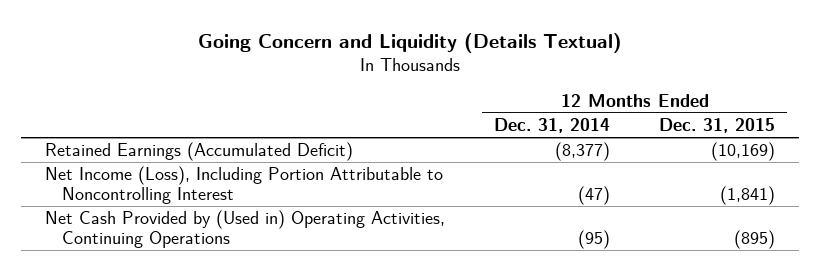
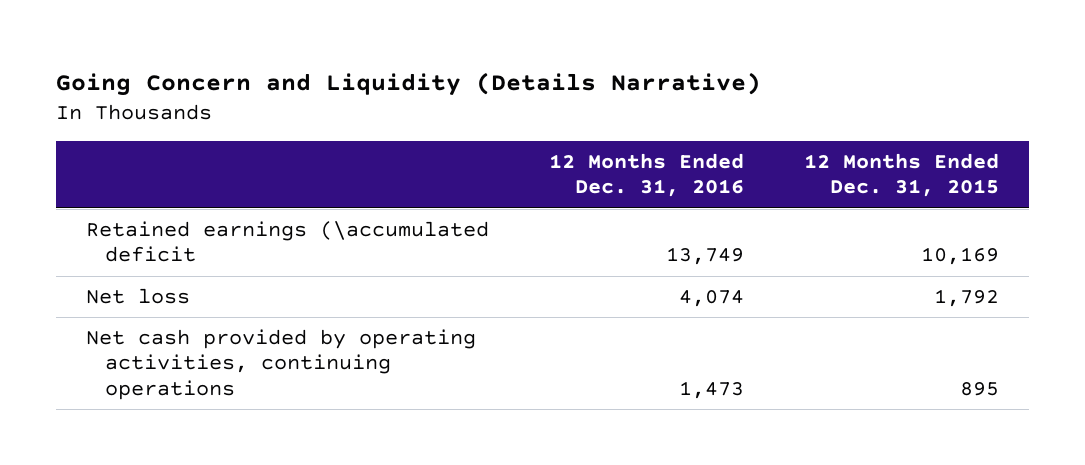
[198,32,623,53] Going Concern and Liquidity (Details Textual) -> [55,71,761,96] Going Concern and Liquidity (Details Narrative)
[494,118,611,134] Dec. 31, 2014 -> none
none -> [548,153,744,198] 12 Months Ended Dec. 31, 2016
[45,166,444,205] Net Income (Loss), Including Portion Attributable to Noncontrolling Interest -> none
[45,142,354,162] Retained Earnings (Accumulated Deficit) -> [85,221,489,263] Retained earnings (\accumulated deficit
[710,142,775,162] (10,169) -> [920,247,999,266] 10,169
none -> [85,288,190,305] Net loss
[45,210,446,249] Net Cash Provided by (Used in) Operating Activities, Continuing Operations -> [85,329,476,400] Net cash provided by operating activities, continuing operations
[733,230,775,250] (895) -> [959,381,999,396] 895

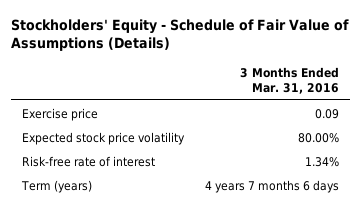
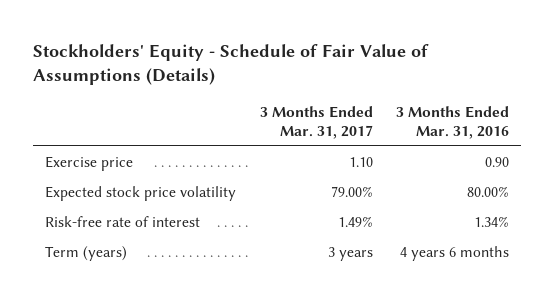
none -> [259,105,373,139] 3 Months Ended Mar. 31, 2017
[315,108,340,119] 0.09 -> [485,156,510,167] 0.90
[205,179,340,193] 4 years 7 months 6 days -> [400,245,510,261] 4 years 6 months

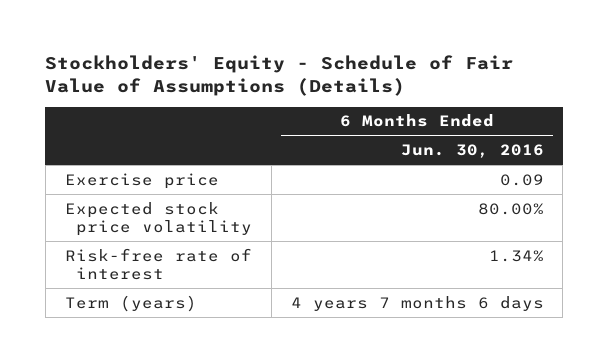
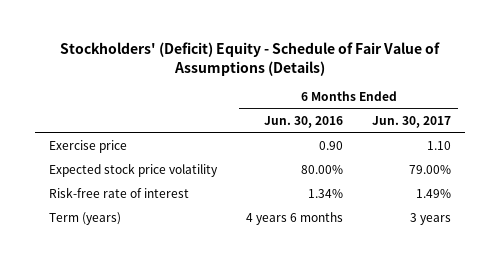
[45,54,514,96] Stockholders' Equity - Schedule of Fair Value of Assumptions (Details) -> [60,41,441,76] Stockholders' (Deficit) Equity - Schedule of Fair Value of Assumptions (Details)
none -> [371,116,451,129] Jun. 30, 2017
[499,173,544,186] 0.09 -> [319,141,344,151] 0.90
[290,295,544,311] 4 years 7 months 6 days -> [246,212,344,226] 4 years 6 months

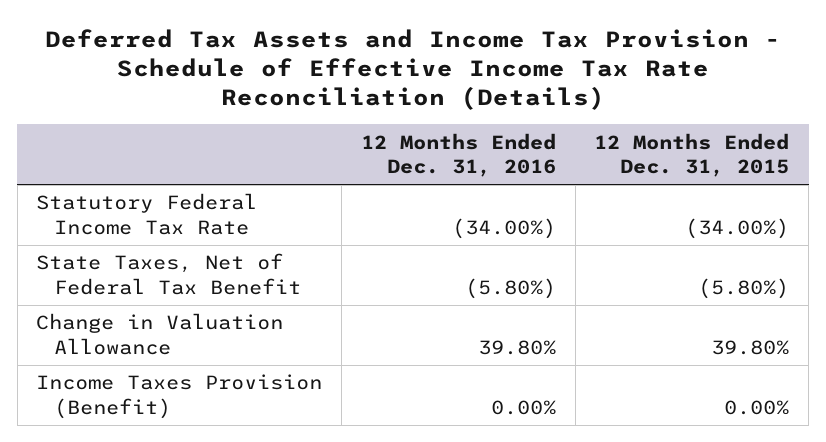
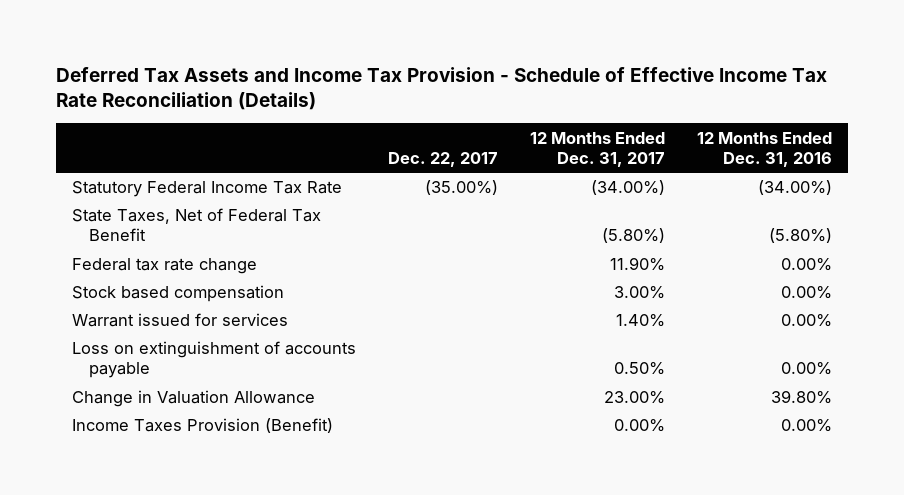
[594,132,790,178] 12 Months Ended Dec. 31, 2015 -> none
none -> [388,151,499,167] Dec. 22, 2017
none -> [530,131,666,167] 12 Months Ended Dec. 31, 2017
none -> [72,258,258,275] Federal tax rate change
none -> [72,285,285,303] Stock based compensation
none -> [72,313,289,328] Warrant issued for services
none -> [72,341,357,379] Loss on extinguishment of accounts payable

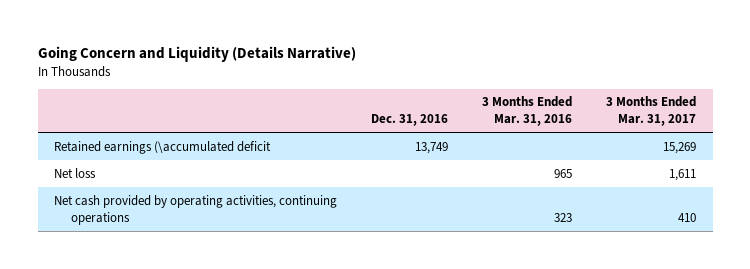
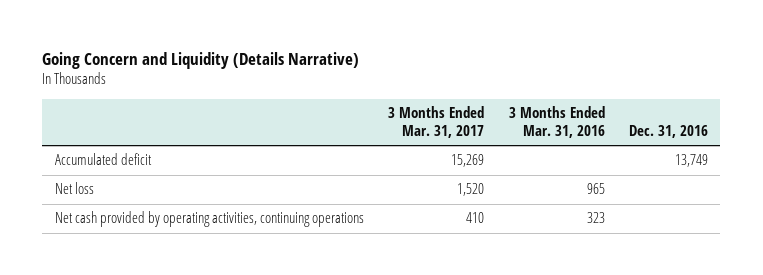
[54,140,272,154] Retained earnings (\accumulated deficit -> [54,153,152,166] Accumulated deficit
[668,168,696,181] 1,611 -> [457,183,485,197] 1,520

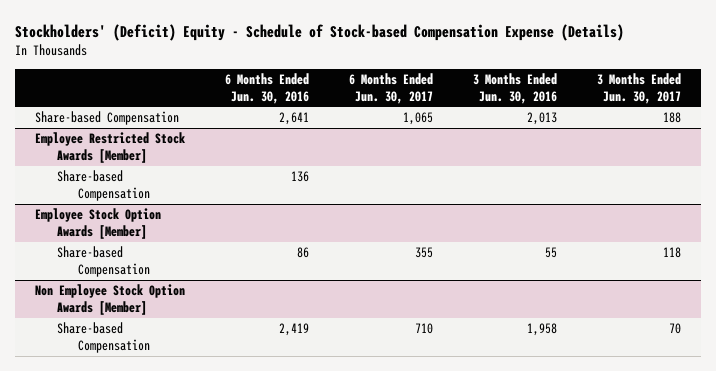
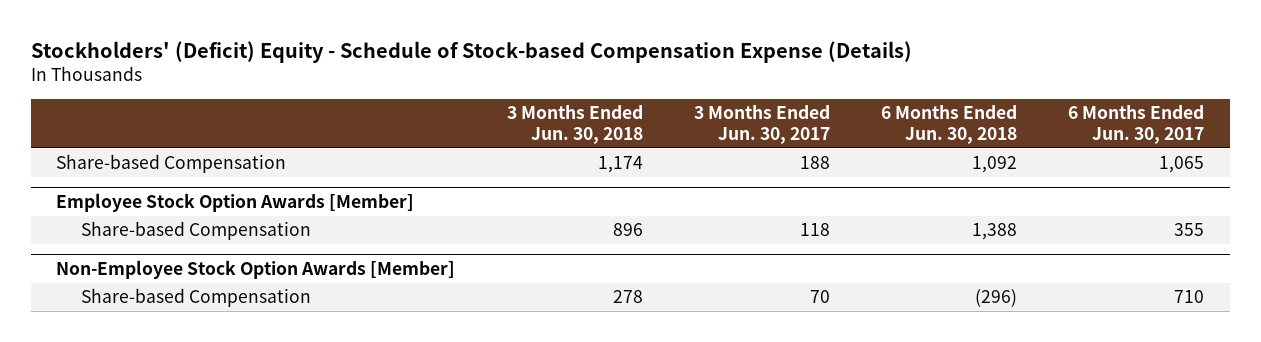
[225,73,310,104] 6 Months Ended Jun. 30, 2016 -> none
[472,73,557,104] 3 Months Ended Jun. 30, 2016 -> none
none -> [506,105,643,145] 3 Months Ended Jun. 30, 2018
none -> [881,105,1018,145] 6 Months Ended Jun. 30, 2018
[35,132,186,163] Employee Restricted Stock Awards [Member] -> none
[56,170,151,201] Share-based Compensation -> none
[35,284,186,315] Non Employee Stock Option Awards [Member] -> [56,259,456,279] Non-Employee Stock Option Awards [Member]

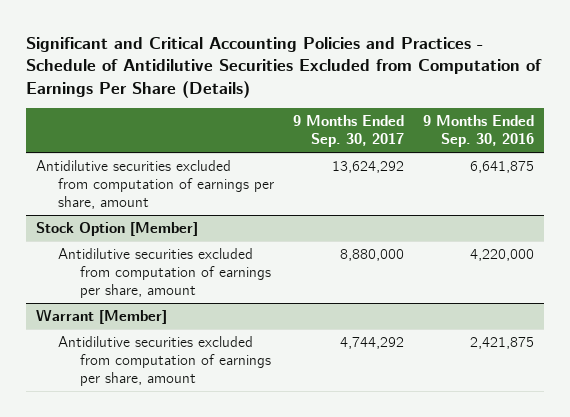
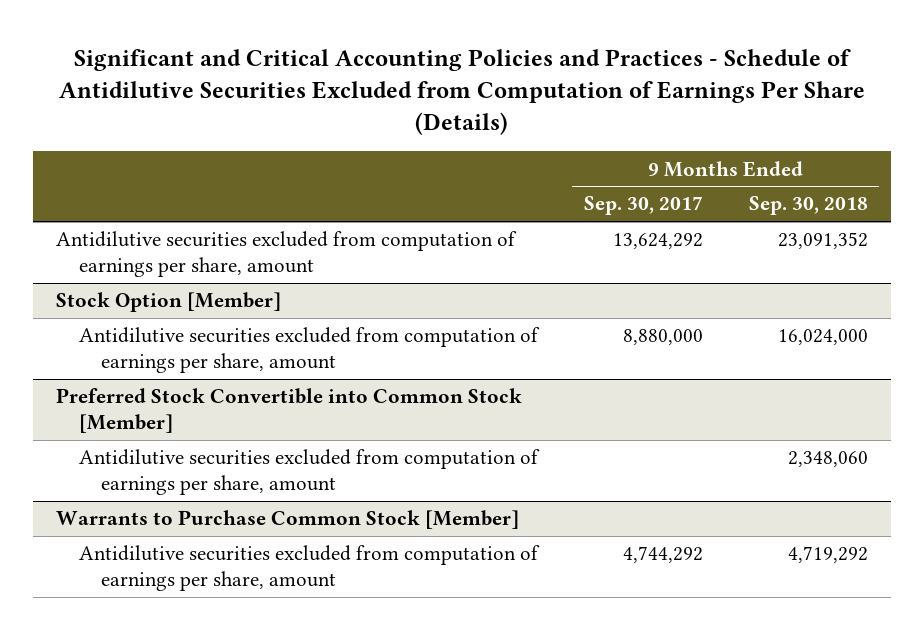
[423,115,535,148] 9 Months Ended Sep. 30, 2016 -> none
none -> [748,196,868,216] Sep. 30, 2018
none -> [56,388,523,434] Preferred Stock Convertible into Common Stock [Member]
none -> [78,449,540,496] Antidilutive securities excluded from computation of earnings per share, amount
[35,308,167,324] Warrant [Member] -> [56,510,520,530] Warrants to Purchase Common Stock [Member]

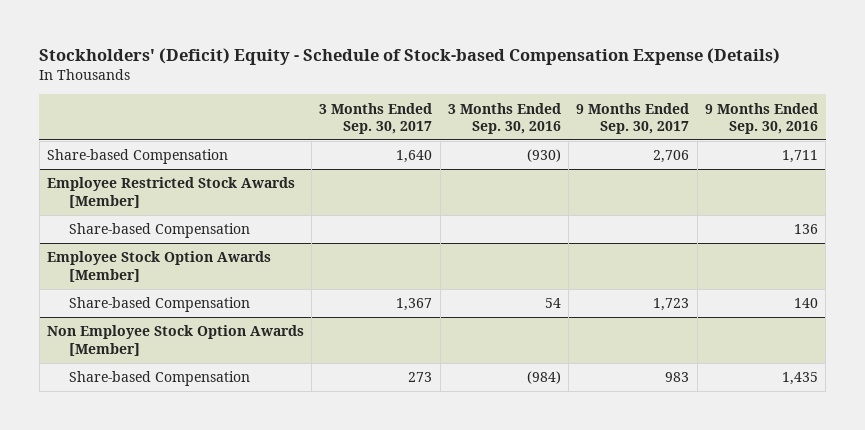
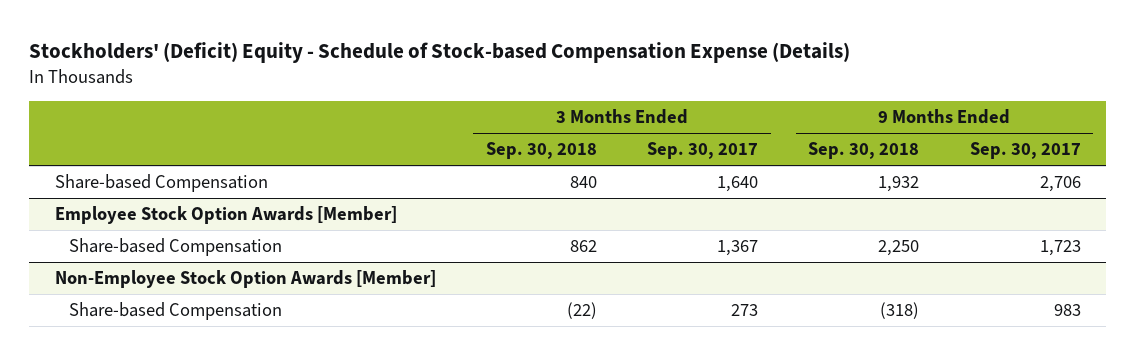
[447,102,561,134] 3 Months Ended Sep. 30, 2016 -> none
[704,102,818,134] 9 Months Ended Sep. 30, 2016 -> none
none -> [485,142,597,160] Sep. 30, 2018
none -> [808,142,920,160] Sep. 30, 2018
[46,177,295,208] Employee Restricted Stock Awards [Member] -> none
[69,223,251,239] Share-based Compensation -> none
[46,325,304,356] Non Employee Stock Option Awards [Member] -> [54,270,436,289] Non-Employee Stock Option Awards [Member]

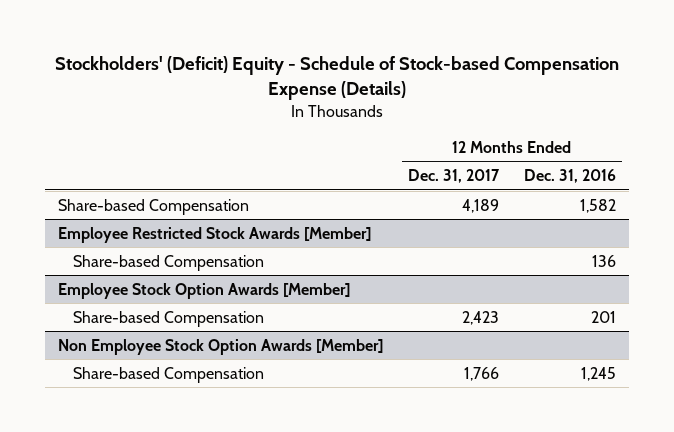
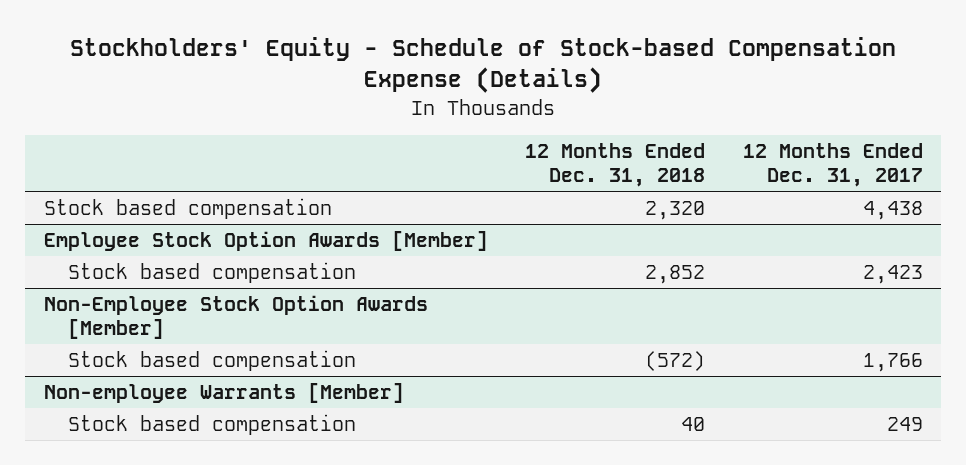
[54,56,619,101] Stockholders' (Deficit) Equity - Schedule of Stock-based Compensation Expense (Details) -> [70,37,897,94] Stockholders' Equity - Schedule of Stock-based Compensation Expense (Details)
[523,169,616,184] Dec. 31, 2016 -> none
none -> [525,142,706,188] 12 Months Ended Dec. 31, 2018
[57,226,371,243] Employee Restricted Stock Awards [Member] -> none
[72,254,264,271] Share-based Compensation -> none
[57,198,249,215] Share-based Compensation -> [43,198,332,220] Stock based compensation
[461,198,499,213] 4,189 -> [862,201,923,221] 4,438
[72,310,264,327] Share-based Compensation -> [68,262,357,284] Stock based compensation
[57,338,383,355] Non Employee Stock Option Awards [Member] -> [43,295,428,340] Non-Employee Stock Option Awards [Member]
[72,366,264,383] Share-based Compensation -> [68,350,357,372] Stock based compensation
none -> [43,383,404,404] Non-employee Warrants [Member]
none -> [68,414,357,436] Stock based compensation

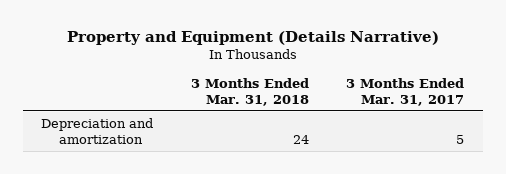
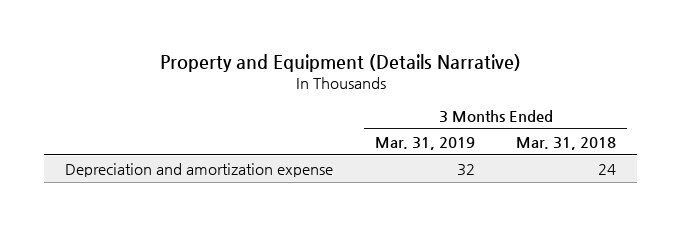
[346,78,465,106] 3 Months Ended Mar. 31, 2017 -> none
none -> [374,137,475,151] Mar. 31, 2019
[41,118,154,144] Depreciation and amortization -> [64,163,333,178] Depreciation and amortization expense

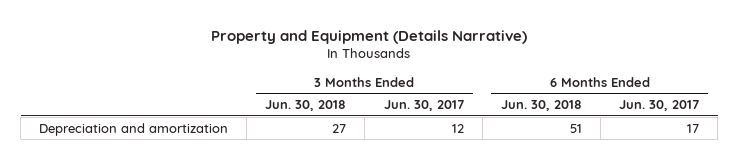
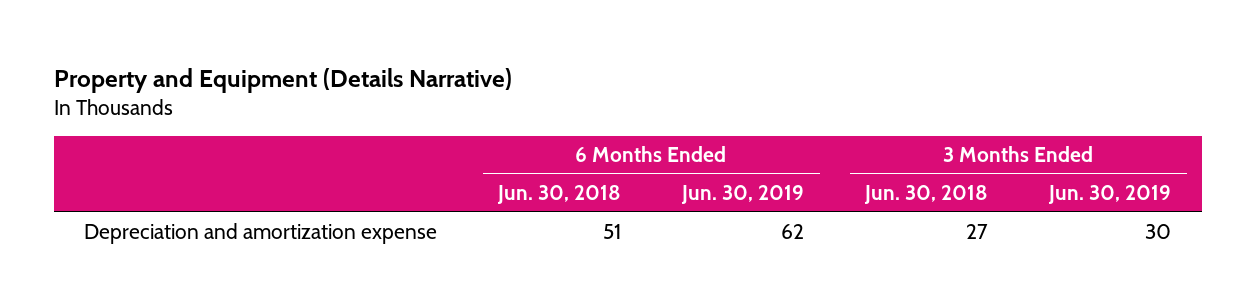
[383,100,464,112] Jun. 30, 2017 -> none
[618,100,699,112] Jun. 30, 2017 -> none
none -> [681,185,805,205] Jun. 30, 2019
none -> [1048,185,1172,205] Jun. 30, 2019
[39,122,229,136] Depreciation and amortization -> [84,223,438,245] Depreciation and amortization expense

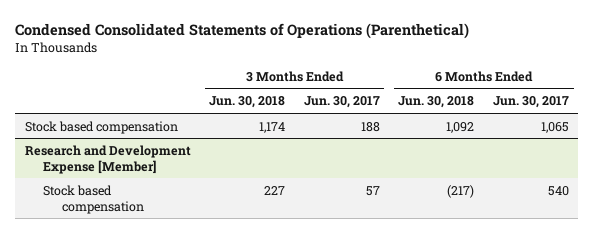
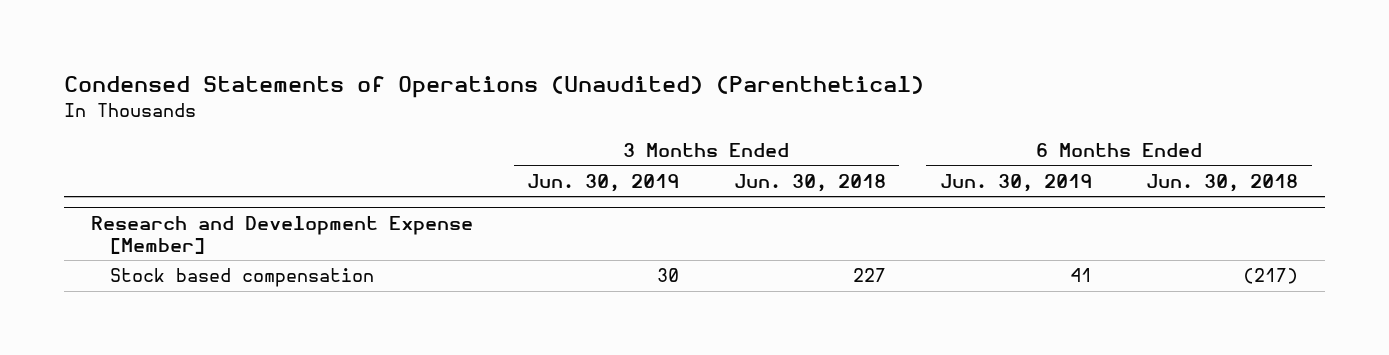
[15,22,470,39] Condensed Consolidated Statements of Operations (Parenthetical) -> [63,76,924,99] Condensed Statements of Operations (Unaudited) (Parenthetical)
[303,96,380,109] Jun. 30, 2017 -> none
[492,96,569,109] Jun. 30, 2017 -> none
none -> [527,173,680,192] Jun. 30, 2019
none -> [939,173,1092,192] Jun. 30, 2019
[24,120,178,134] Stock based compensation -> none

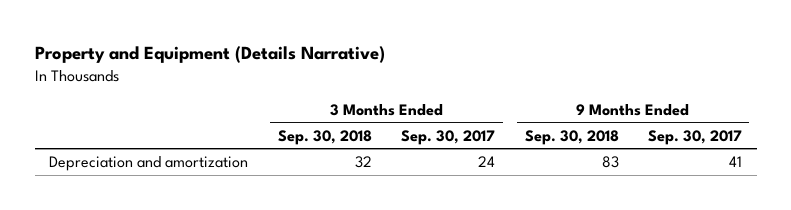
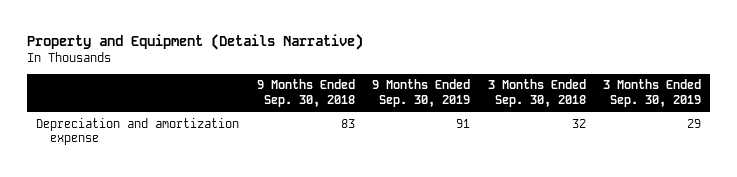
[401,129,496,145] Sep. 30, 2017 -> none
[647,129,742,145] Sep. 30, 2017 -> none
none -> [372,79,471,108] 9 Months Ended Sep. 30, 2019
none -> [603,79,702,108] 3 Months Ended Sep. 30, 2019
[49,156,249,172] Depreciation and amortization -> [36,117,240,146] Depreciation and amortization expense

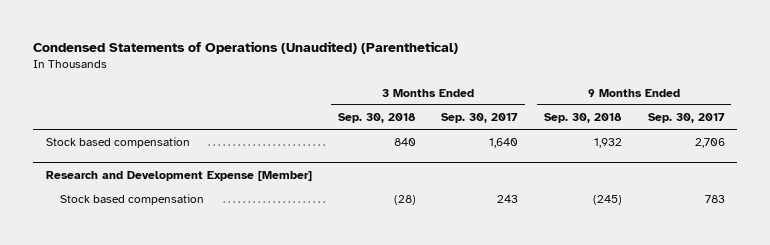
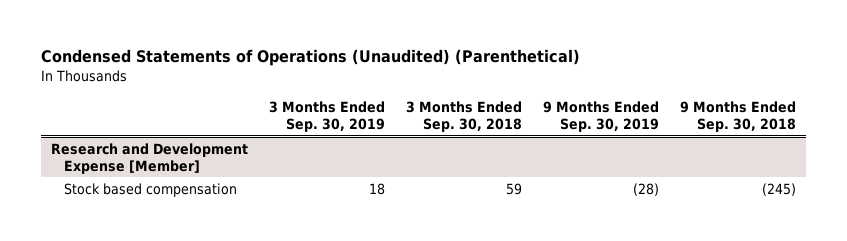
[441,113,519,124] Sep. 30, 2017 -> none
[647,113,725,124] Sep. 30, 2017 -> none
none -> [269,101,386,133] 3 Months Ended Sep. 30, 2019
none -> [542,101,659,133] 9 Months Ended Sep. 30, 2019
[45,137,190,149] Stock based compensation -> none
[393,195,416,206] (28) -> [505,182,522,195] 59

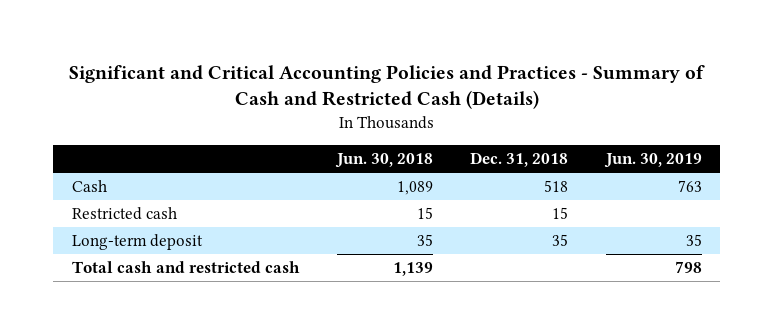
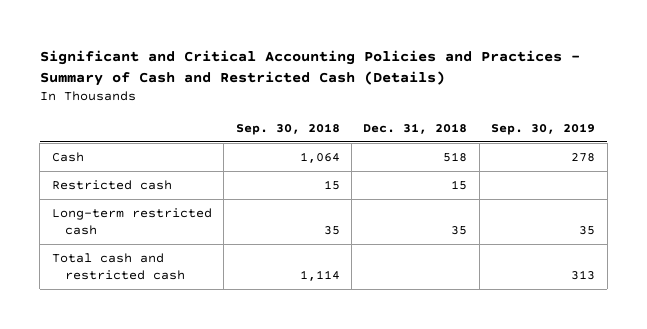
[334,152,433,168] Jun. 30, 2018 -> none
[603,152,702,168] Jun. 30, 2019 -> none
none -> [235,122,340,135] Sep. 30, 2018
none -> [491,122,596,135] Sep. 30, 2019
[71,234,203,251] Long-term deposit -> none
none -> [51,207,212,236] Long-term restricted cash

